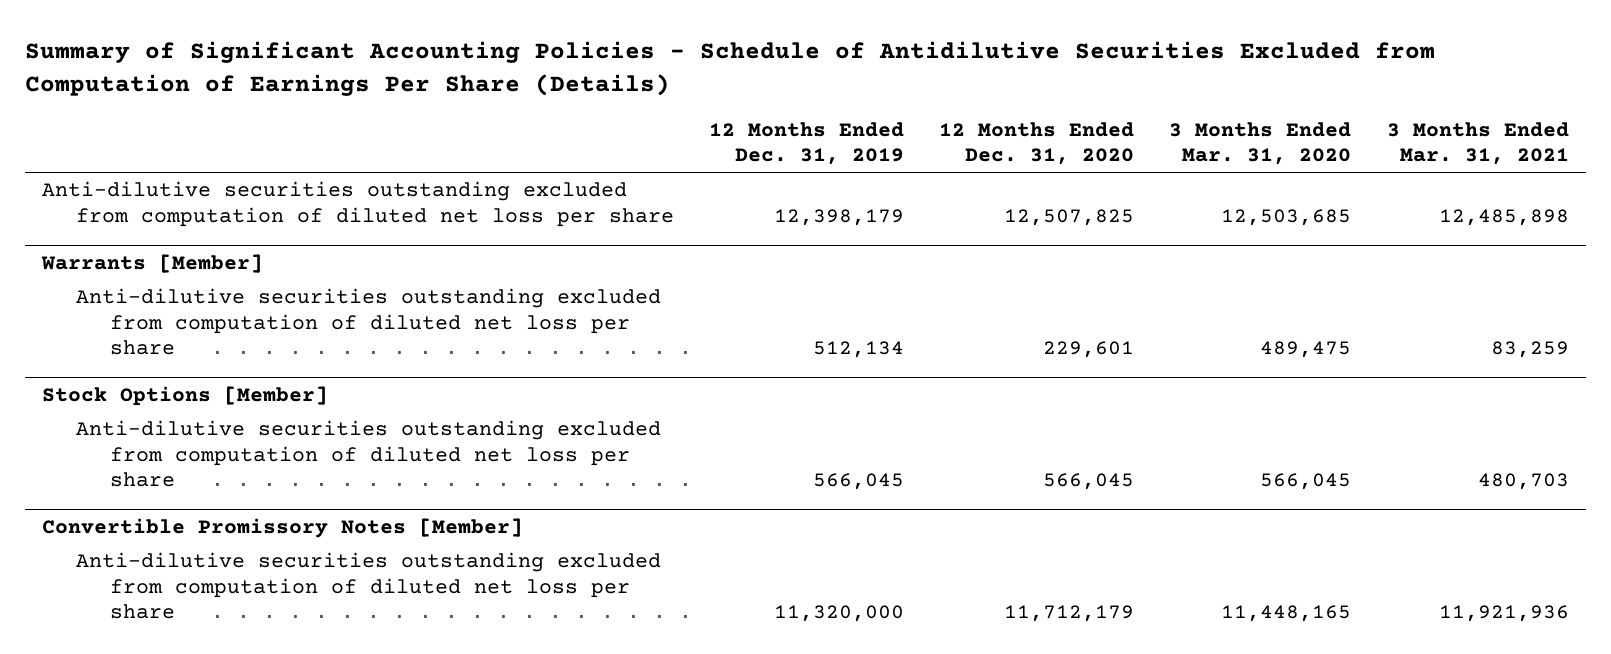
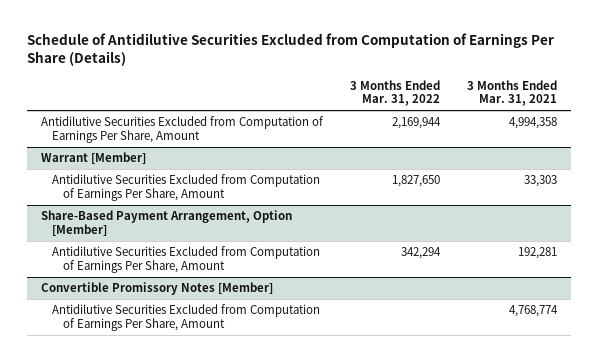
[24,40,1435,97] Summary of Significant Accounting Policies - Schedule of Antidilutive Securities Excluded from Computation of Earnings Per Share (Details) -> [26,33,554,67] Schedule of Antidilutive Securities Excluded from Computation of Earnings Per Share (Details)
[709,121,905,166] 12 Months Ended Dec. 31, 2019 -> none
[939,121,1135,166] 12 Months Ended Dec. 31, 2020 -> none
[1169,121,1352,166] 3 Months Ended Mar. 31, 2020 -> none
none -> [350,80,441,107] 3 Months Ended Mar. 31, 2022
[42,181,675,227] Anti-dilutive securities outstanding excluded from computation of diluted net loss per share -> [40,116,324,143] Antidilutive Securities Excluded from Computation of Earnings Per Share, Amount
[1438,208,1569,226] 12,485,898 -> [509,117,558,130] 4,994,358
[41,254,264,274] Warrants [Member] -> [40,152,146,165] Warrant [Member]
[76,288,662,356] Anti-dilutive securities outstanding excluded from computation of diluted net loss per share -> [51,174,320,201] Antidilutive Securities Excluded from Computation of Earnings Per Share, Amount
[1490,341,1569,359] 83,259 -> [524,175,558,188] 33,303
[42,386,329,407] Stock Options [Member] -> [40,210,292,236] Share-Based Payment Arrangement, Option [Member]
[76,420,662,488] Anti-dilutive securities outstanding excluded from computation of diluted net loss per share -> [51,246,320,273] Antidilutive Securities Excluded from Computation of Earnings Per Share, Amount
[1477,473,1569,491] 480,703 -> [518,247,558,260] 192,281
[76,552,662,620] Anti-dilutive securities outstanding excluded from computation of diluted net loss per share -> [51,304,320,331] Antidilutive Securities Excluded from Computation of Earnings Per Share, Amount
[1438,605,1569,623] 11,921,936 -> [509,305,559,318] 4,768,774

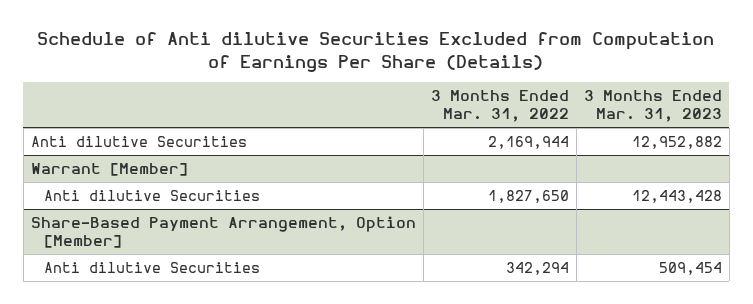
[26,33,554,67] Schedule of Antidilutive Securities Excluded from Computation of Earnings Per Share (Details) -> [37,32,715,72] Schedule of Anti dilutive Securities Excluded from Computation of Earnings Per Share (Details)
[467,80,558,107] 3 Months Ended Mar. 31, 2021 -> none
none -> [583,90,722,122] 3 Months Ended Mar. 31, 2023
[40,116,324,143] Antidilutive Securities Excluded from Computation of Earnings Per Share, Amount -> [30,136,247,148] Anti dilutive Securities
[51,174,320,201] Antidilutive Securities Excluded from Computation of Earnings Per Share, Amount -> [44,190,261,202] Anti dilutive Securities
[40,282,273,296] Convertible Promissory Notes [Member] -> none
[51,304,320,331] Antidilutive Securities Excluded from Computation of Earnings Per Share, Amount -> none
[51,246,320,273] Antidilutive Securities Excluded from Computation of Earnings Per Share, Amount -> [44,262,261,274] Anti dilutive Securities

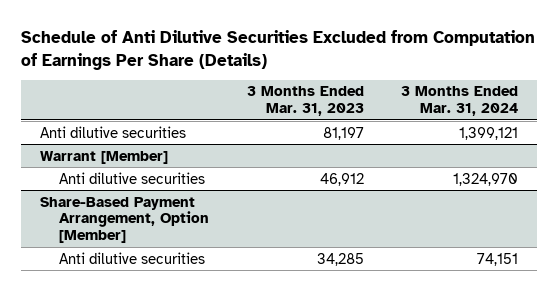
[37,32,715,72] Schedule of Anti dilutive Securities Excluded from Computation of Earnings Per Share (Details) -> [21,30,536,70] Schedule of Anti Dilutive Securities Excluded from Computation of Earnings Per Share (Details)
[430,90,569,122] 3 Months Ended Mar. 31, 2022 -> none
none -> [401,86,519,117] 3 Months Ended Mar. 31, 2024
[30,136,247,148] Anti dilutive Securities -> [39,125,186,138] Anti dilutive securities
[631,136,722,150] 12,952,882 -> [322,126,364,140] 81,197
[44,190,261,202] Anti dilutive Securities -> [59,171,206,184] Anti dilutive securities
[631,190,722,204] 12,443,428 -> [319,172,364,186] 46,912
[44,262,261,274] Anti dilutive Securities -> [59,251,206,264] Anti dilutive securities
[658,262,722,276] 509,454 -> [316,252,364,266] 34,285

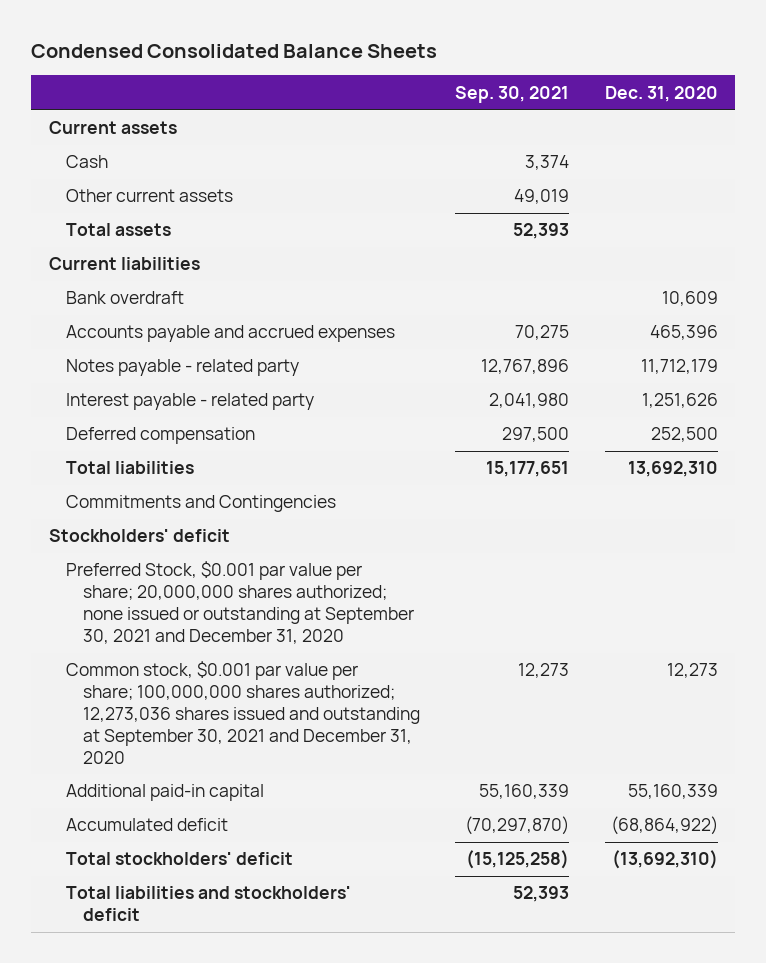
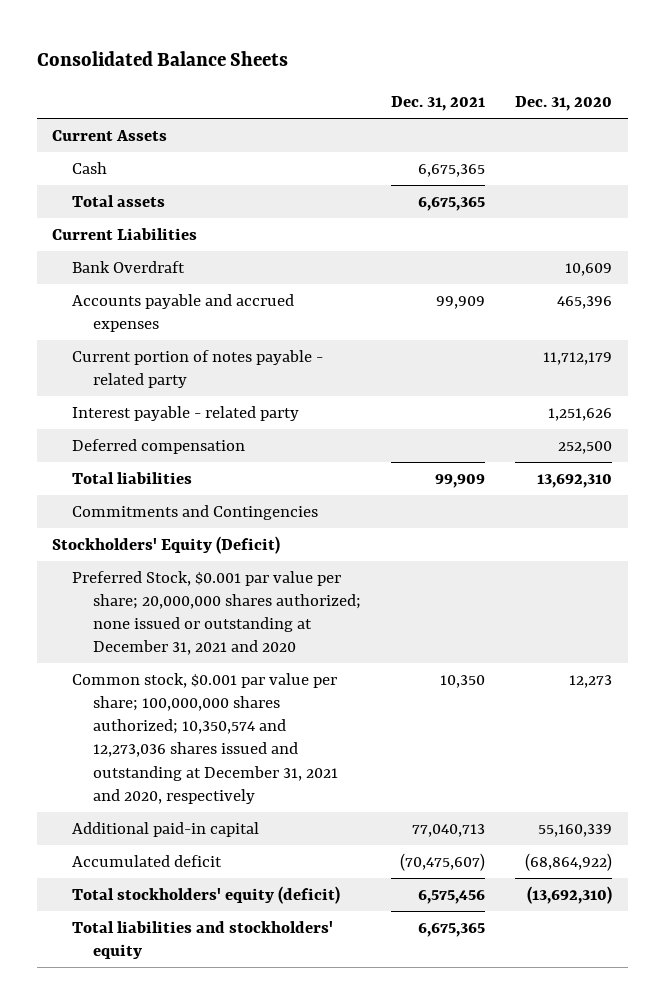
[31,44,438,59] Condensed Consolidated Balance Sheets -> [36,51,288,67] Consolidated Balance Sheets
[455,85,570,103] Sep. 30, 2021 -> none
none -> [390,96,485,112] Dec. 31, 2021
[48,121,177,135] Current assets -> [51,129,167,141] Current Assets
[66,189,234,203] Other current assets -> none
[48,257,200,271] Current liabilities -> [51,227,197,240] Current Liabilities
[66,291,185,305] Bank overdraft -> [72,260,186,273] Bank Overdraft
[66,359,300,377] Notes payable - related party -> [72,349,324,389] Current portion of notes payable - related party
[48,529,230,543] Stockholders' deficit -> [51,535,280,554] Stockholders' Equity (Deficit)
[66,561,415,644] Preferred Stock, $0.001 par value per share; 20,000,000 shares authorized; none issued or outstanding at September 30, 2021 and December 31, 2020 -> [72,570,361,656] Preferred Stock, $0.001 par value per share; 20,000,000 shares authorized; none issued or outstanding at December 31, 2021 and 2020
[66,661,421,764] Common stock, $0.001 par value per share; 100,000,000 shares authorized; 12,273,036 shares issued and outstanding at September 30, 2021 and December 31, 2020 -> [72,672,338,804] Common stock, $0.001 par value per share; 100,000,000 shares authorized; 10,350,574 and 12,273,036 shares issued and outstanding at December 31, 2021 and 2020, respectively
[66,852,294,866] Total stockholders' deficit -> [72,885,341,904] Total stockholders' equity (deficit)
[66,886,352,922] Total liabilities and stockholders' deficit -> [72,920,334,960] Total liabilities and stockholders' equity

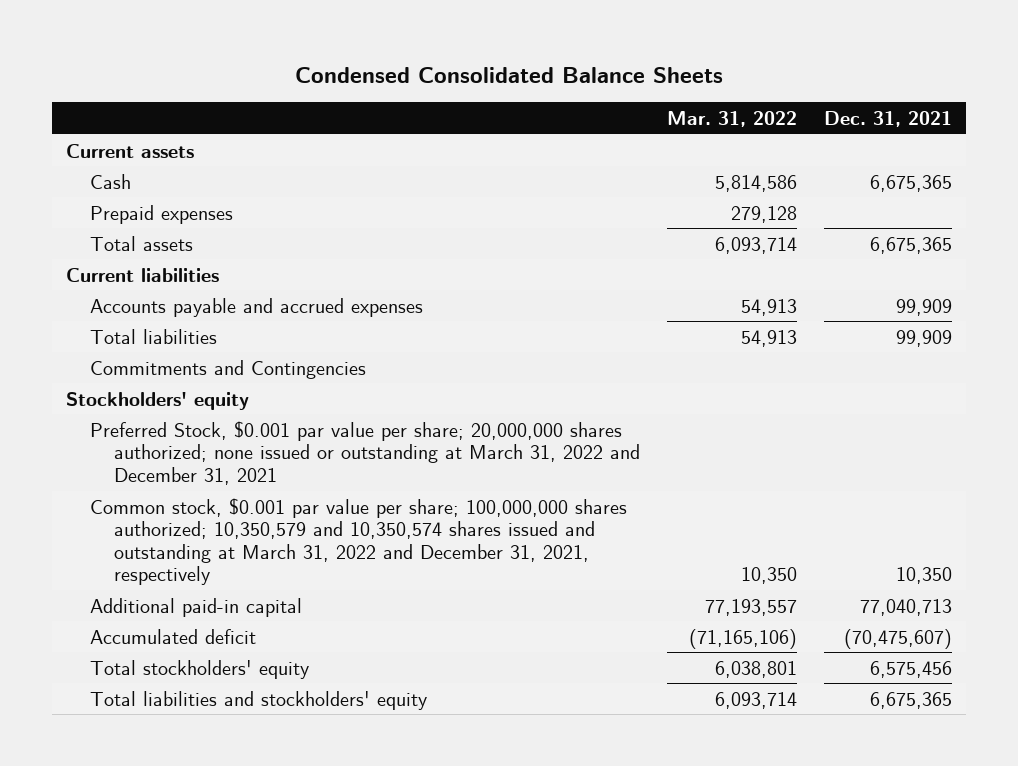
[36,51,288,67] Consolidated Balance Sheets -> [295,66,724,83] Condensed Consolidated Balance Sheets
[515,96,613,112] Dec. 31, 2020 -> none
none -> [667,110,798,127] Mar. 31, 2022
[51,129,167,141] Current Assets -> [65,143,194,158] Current assets
none -> [89,204,233,224] Prepaid expenses
[72,260,186,273] Bank Overdraft -> none
[51,227,197,240] Current Liabilities -> [65,267,219,282] Current liabilities
[72,349,324,389] Current portion of notes payable - related party -> none
[72,405,300,421] Interest payable - related party -> none
[72,438,246,454] Deferred compensation -> none
[51,535,280,554] Stockholders' Equity (Deficit) -> [65,391,249,410] Stockholders' equity
[72,570,361,656] Preferred Stock, $0.001 par value per share; 20,000,000 shares authorized; none issued or outstanding at December 31, 2021 and 2020 -> [89,420,641,485] Preferred Stock, $0.001 par value per share; 20,000,000 shares authorized; none issued or outstanding at March 31, 2022 and December 31, 2021
[72,672,338,804] Common stock, $0.001 par value per share; 100,000,000 shares authorized; 10,350,574 and 12,273,036 shares issued and outstanding at December 31, 2021 and 2020, respectively -> [89,497,627,586] Common stock, $0.001 par value per share; 100,000,000 shares authorized; 10,350,579 and 10,350,574 shares issued and outstanding at March 31, 2022 and December 31, 2021, respectively
[72,885,341,904] Total stockholders' equity (deficit) -> [89,659,309,679] Total stockholders' equity

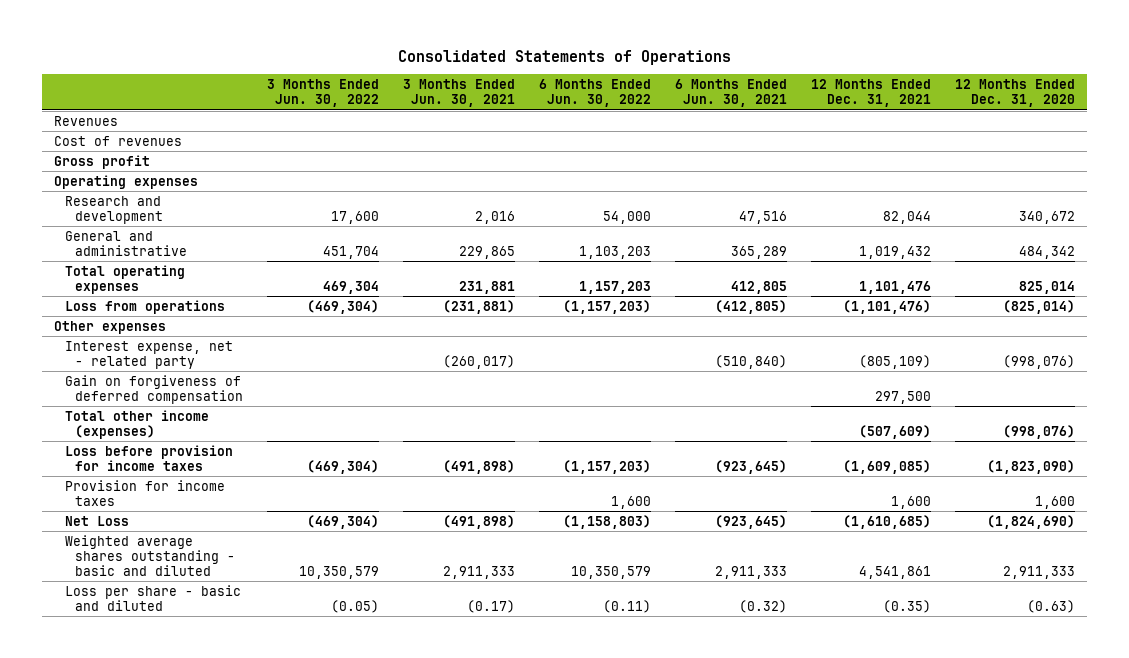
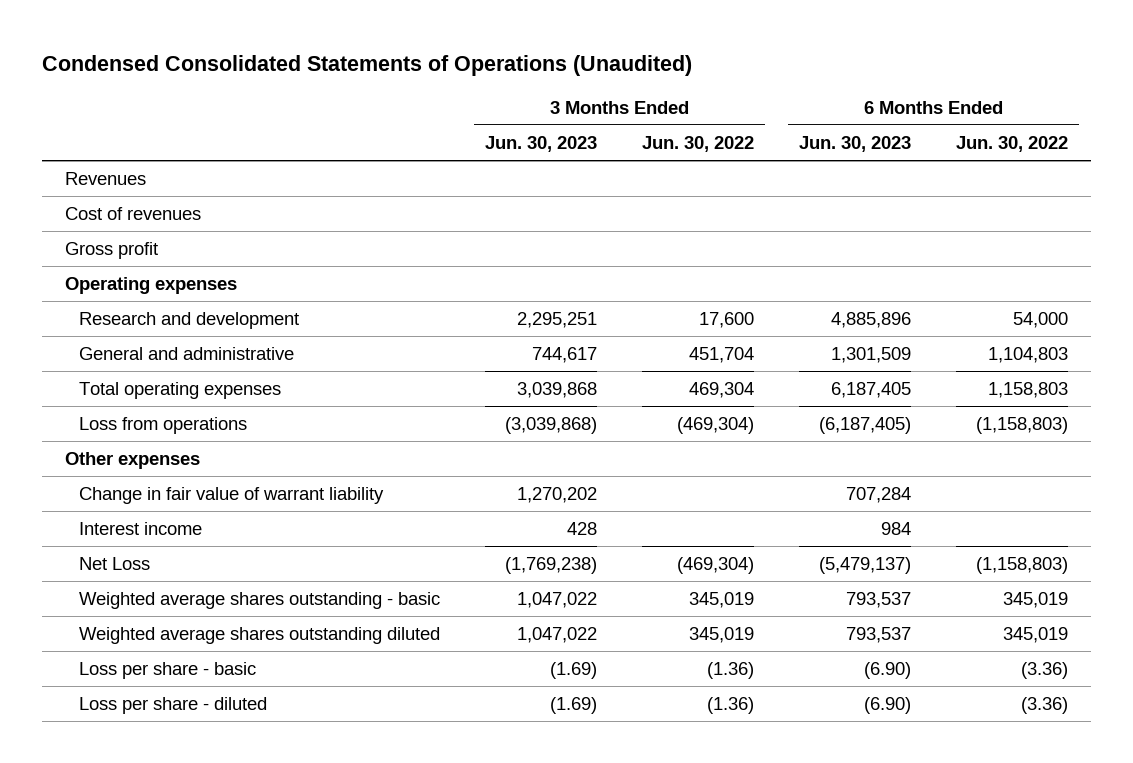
[397,49,731,65] Consolidated Statements of Operations -> [42,55,693,77] Condensed Consolidated Statements of Operations (Unaudited)
[403,78,516,107] 3 Months Ended Jun. 30, 2021 -> none
[675,78,788,107] 6 Months Ended Jun. 30, 2021 -> none
[810,78,931,107] 12 Months Ended Dec. 31, 2021 -> none
[954,78,1075,107] 12 Months Ended Dec. 31, 2020 -> none
none -> [485,135,598,152] Jun. 30, 2023
none -> [799,135,912,152] Jun. 30, 2023
[579,245,652,259] 1,103,203 -> [988,346,1069,363] 1,104,803
[579,280,652,294] 1,157,203 -> [988,381,1069,398] 1,158,803
[563,299,652,314] (1,157,203) -> [976,416,1069,434] (1,158,803)
[64,340,233,369] Interest expense, net - related party -> none
[64,374,244,404] Gain on forgiveness of deferred compensation -> none
[64,409,209,439] Total other income (expenses) -> none
[64,444,233,471] Loss before provision for income taxes -> none
[64,479,225,506] Provision for income taxes -> none
none -> [79,486,385,504] Change in fair value of warrant liability
none -> [79,521,203,535] Interest income
[64,534,236,576] Weighted average shares outstanding - basic and diluted -> [79,591,441,609] Weighted average shares outstanding - basic
[299,565,380,579] 10,350,579 -> [689,591,755,608] 345,019
[571,565,652,579] 10,350,579 -> [1003,591,1069,608] 345,019
none -> [79,626,441,644] Weighted average shares outstanding diluted
[64,584,241,611] Loss per share - basic and diluted -> [79,661,257,679] Loss per share - basic
[331,599,380,613] (0.05) -> [707,661,755,679] (1.36)
[603,599,652,613] (0.11) -> [1021,661,1069,679] (3.36)
none -> [79,696,268,714] Loss per share - diluted

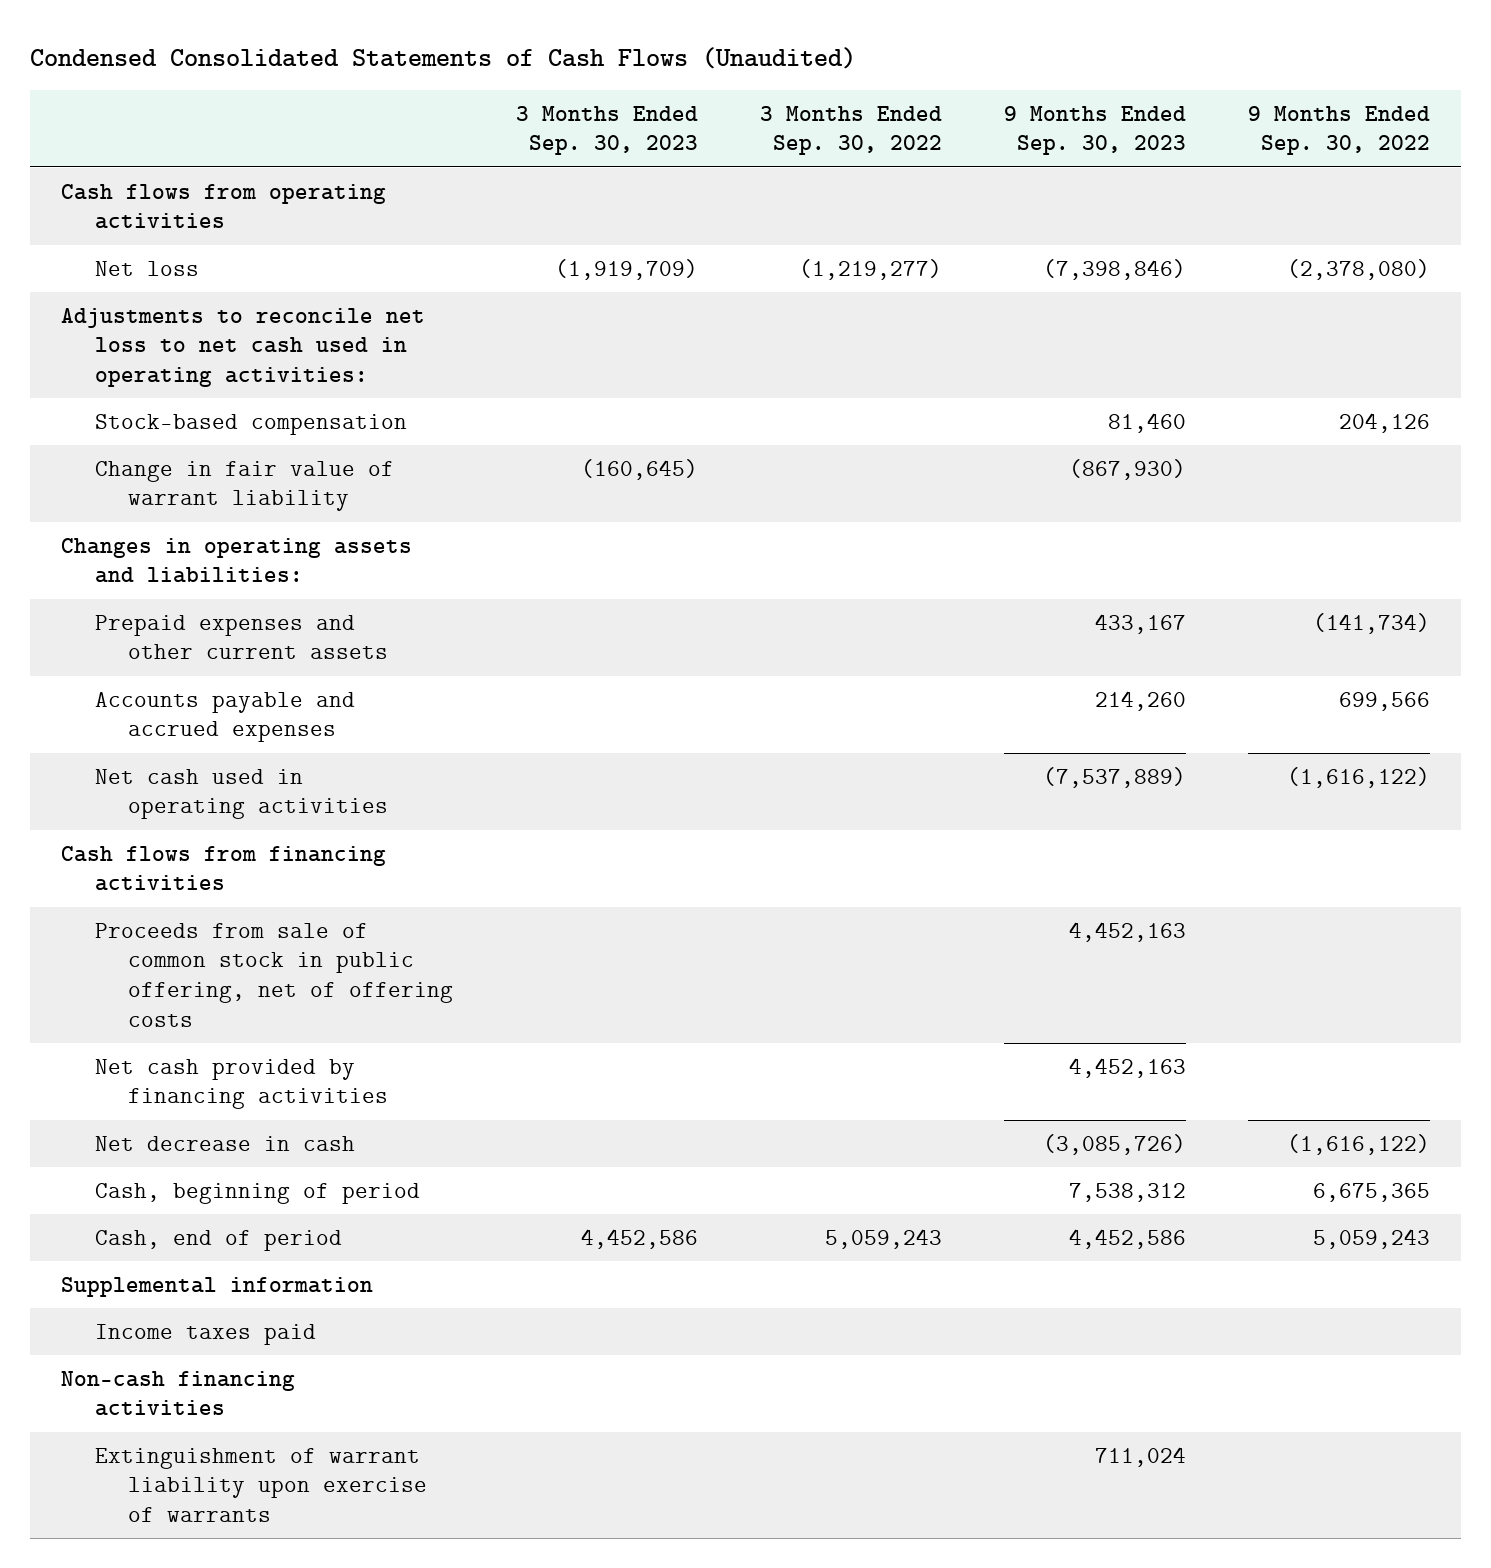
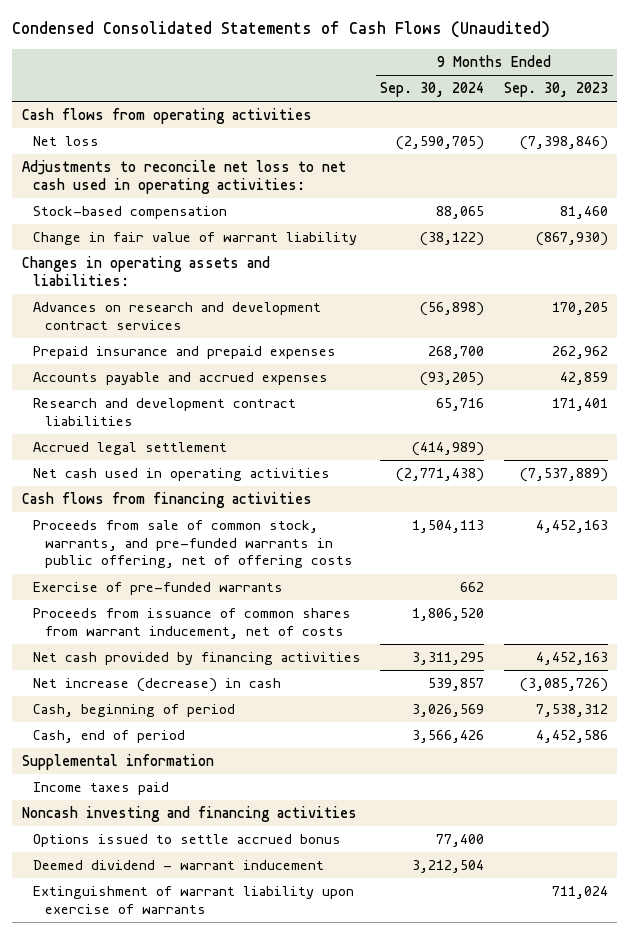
[515,105,698,156] 3 Months Ended Sep. 30, 2023 -> none
[759,105,942,156] 3 Months Ended Sep. 30, 2022 -> none
[1248,105,1431,156] 9 Months Ended Sep. 30, 2022 -> none
none -> [380,82,485,98] Sep. 30, 2024
[94,614,389,660] Prepaid expenses and other current assets -> none
none -> [33,302,322,330] Advances on research and development contract services
none -> [33,346,337,360] Prepaid insurance and prepaid expenses
[1095,690,1187,711] 214,260 -> [559,372,608,386] 42,859
none -> [33,398,297,426] Research and development contract liabilities
none -> [33,442,228,456] Accrued legal settlement
[94,922,454,1027] Proceeds from sale of common stock in public offering, net of offering costs -> [33,520,353,569] Proceeds from sale of common stock, warrants, and pre-funded warrants in public offering, net of offering costs
none -> [33,582,284,596] Exercise of pre-funded warrants
none -> [33,608,352,639] Proceeds from issuance of common shares from warrant inducement, net of costs
[94,1135,355,1151] Net decrease in cash -> [33,678,282,693] Net increase (decrease) in cash
[60,1370,295,1417] Non-cash financing activities -> [21,806,357,823] Noncash investing and financing activities
none -> [33,834,342,848] Options issued to settle accrued bonus
none -> [33,860,325,871] Deemed dividend - warrant inducement

